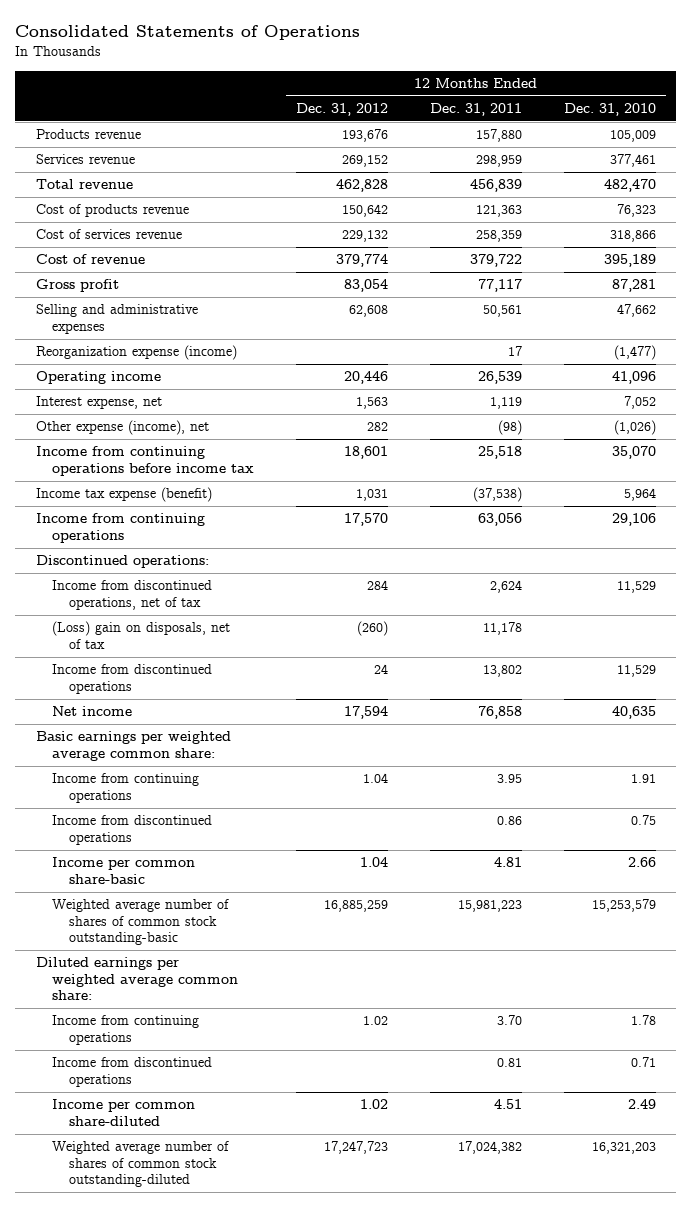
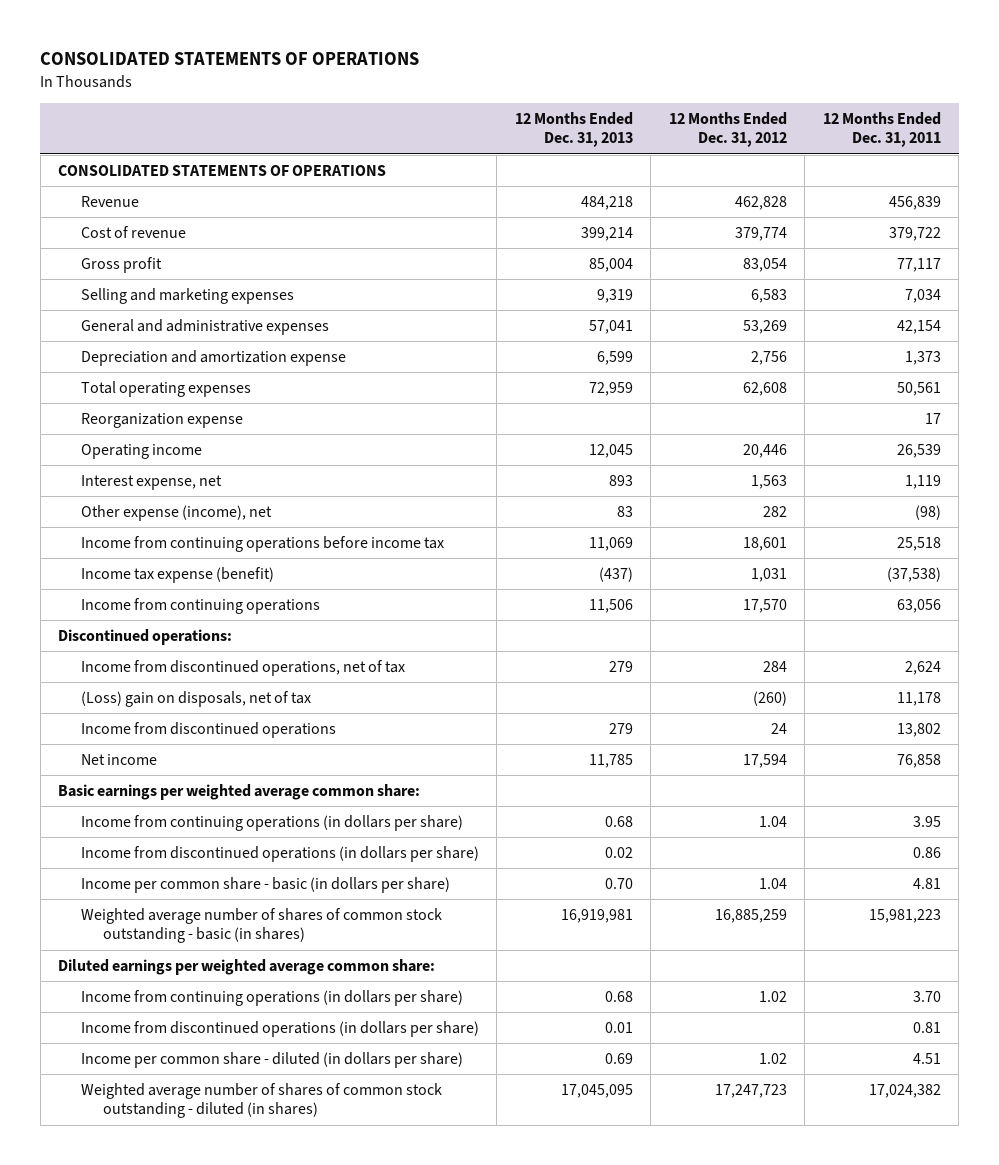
[15,25,361,41] Consolidated Statements of Operations -> [40,52,420,66] CONSOLIDATED STATEMENTS OF OPERATIONS
[563,103,656,117] Dec. 31, 2010 -> none
none -> [514,111,633,148] 12 Months Ended Dec. 31, 2013
[36,129,142,140] Products revenue -> none
[36,154,136,165] Services revenue -> none
[36,204,190,218] Cost of products revenue -> none
[36,229,183,240] Cost of services revenue -> none
none -> [58,164,387,176] CONSOLIDATED STATEMENTS OF OPERATIONS
[36,179,134,190] Total revenue -> [80,195,139,207] Revenue
none -> [80,287,294,304] Selling and marketing expenses
none -> [80,318,329,335] General and administrative expenses
none -> [80,349,346,366] Depreciation and amortization expense
[36,304,199,334] Selling and administrative expenses -> [80,380,251,397] Total operating expenses
[36,345,238,361] Reorganization expense (income) -> [80,412,243,428] Reorganization expense
[52,773,200,803] Income from continuing operations -> [80,814,463,831] Income from continuing operations (in dollars per share)
[52,815,213,845] Income from discontinued operations -> [80,845,479,862] Income from discontinued operations (in dollars per share)
[52,857,196,884] Income per common share-basic -> [80,876,450,893] Income per common share - basic (in dollars per share)
[52,899,230,946] Weighted average number of shares of common stock outstanding-basic -> [80,907,442,944] Weighted average number of shares of common stock outstanding - basic (in shares)
[52,1015,200,1045] Income from continuing operations -> [80,989,463,1006] Income from continuing operations (in dollars per share)
[52,1057,213,1087] Income from discontinued operations -> [80,1020,479,1037] Income from discontinued operations (in dollars per share)
[52,1099,196,1126] Income per common share-diluted -> [80,1051,463,1068] Income per common share - diluted (in dollars per share)
[52,1141,230,1188] Weighted average number of shares of common stock outstanding-diluted -> [80,1082,442,1119] Weighted average number of shares of common stock outstanding - diluted (in shares)

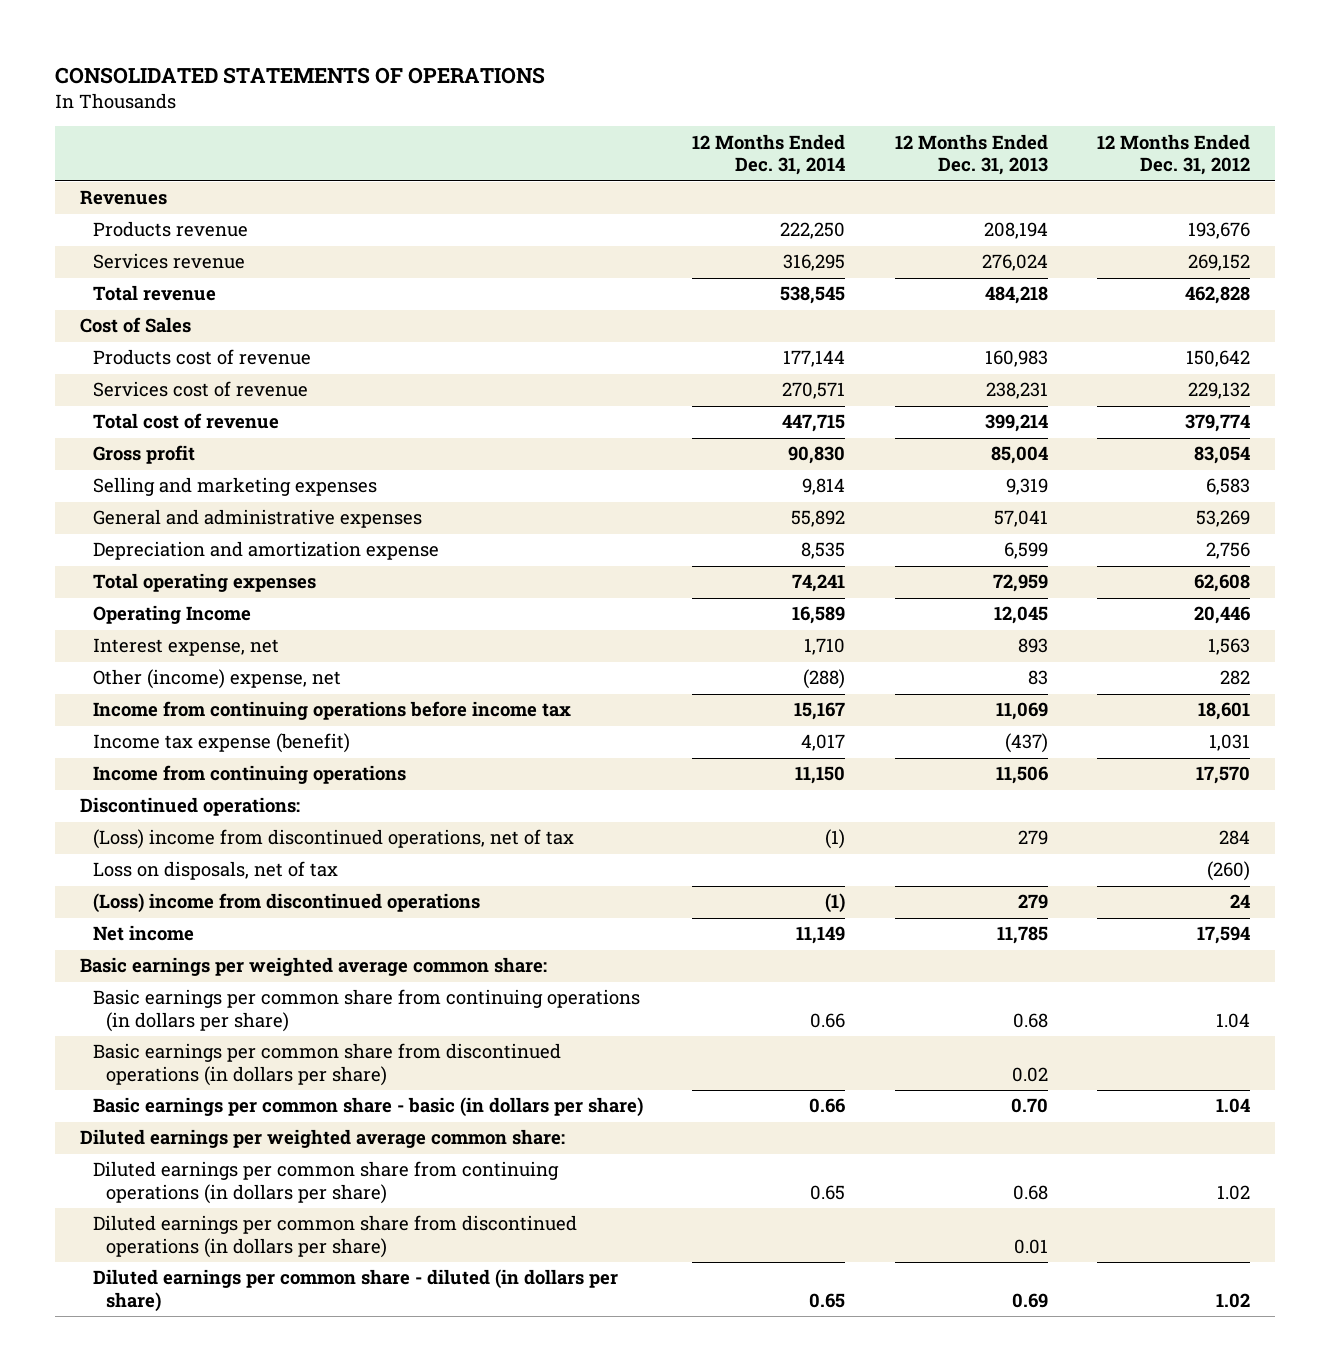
[822,111,941,148] 12 Months Ended Dec. 31, 2011 -> none
none -> [692,133,846,176] 12 Months Ended Dec. 31, 2014
[58,164,387,176] CONSOLIDATED STATEMENTS OF OPERATIONS -> none
none -> [79,190,167,206] Revenues
none -> [92,221,248,238] Products revenue
none -> [92,253,245,270] Services revenue
[80,195,139,207] Revenue -> [92,285,216,302] Total revenue
none -> [79,317,191,334] Cost of Sales
none -> [92,349,311,366] Products cost of revenue
none -> [92,381,308,398] Services cost of revenue
[80,225,186,238] Cost of revenue -> [92,413,279,430] Total cost of revenue
[80,412,243,428] Reorganization expense -> none
[80,443,202,459] Operating income -> [92,605,251,625] Operating Income
[80,504,272,521] Other expense (income), net -> [92,669,341,690] Other (income) expense, net
[80,659,405,676] Income from discontinued operations, net of tax -> [92,829,574,850] (Loss) income from discontinued operations, net of tax
[80,690,311,707] (Loss) gain on disposals, net of tax -> [92,861,338,881] Loss on disposals, net of tax
[80,721,336,738] Income from discontinued operations -> [92,893,480,914] (Loss) income from discontinued operations
[80,907,442,944] Weighted average number of shares of common stock outstanding - basic (in shares) -> none
[80,814,463,831] Income from continuing operations (in dollars per share) -> [92,989,640,1032] Basic earnings per common share from continuing operations (in dollars per share)
[80,845,479,862] Income from discontinued operations (in dollars per share) -> [92,1043,561,1086] Basic earnings per common share from discontinued operations (in dollars per share)
[80,876,450,893] Income per common share - basic (in dollars per share) -> [92,1097,643,1118] Basic earnings per common share - basic (in dollars per share)
[80,1082,442,1119] Weighted average number of shares of common stock outstanding - diluted (in shares) -> none
[80,989,463,1006] Income from continuing operations (in dollars per share) -> [92,1161,559,1204] Diluted earnings per common share from continuing operations (in dollars per share)
[80,1020,479,1037] Income from discontinued operations (in dollars per share) -> [92,1215,577,1258] Diluted earnings per common share from discontinued operations (in dollars per share)
[80,1051,463,1068] Income per common share - diluted (in dollars per share) -> [92,1269,618,1312] Diluted earnings per common share - diluted (in dollars per share)

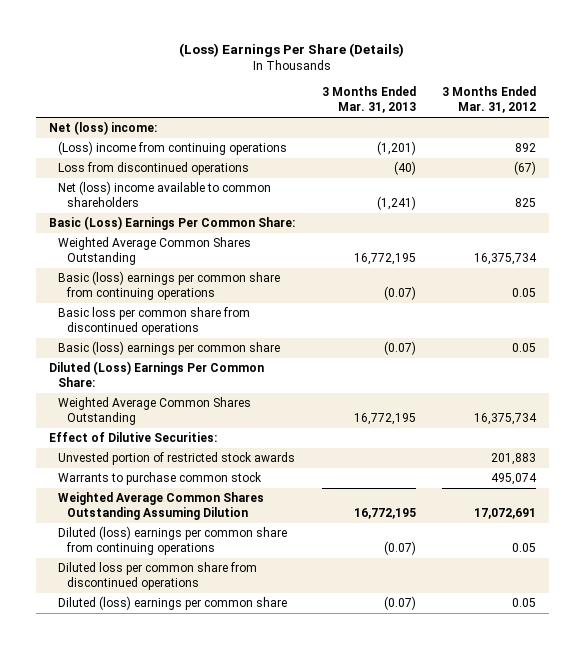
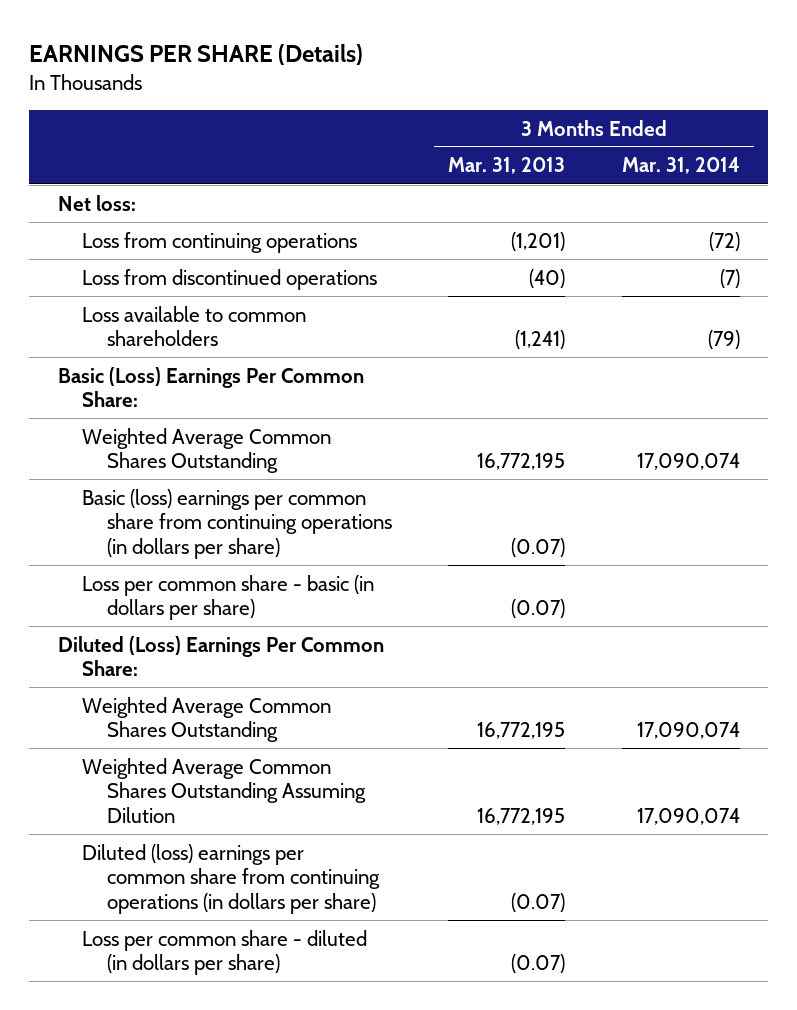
[179,43,405,58] (Loss) Earnings Per Share (Details) -> [29,43,364,65] EARNINGS PER SHARE (Details)
[442,86,537,114] 3 Months Ended Mar. 31, 2012 -> none
none -> [621,157,740,175] Mar. 31, 2014
[48,121,157,136] Net (loss) income: -> [57,194,136,211] Net loss:
[57,141,287,156] (Loss) income from continuing operations -> [82,231,358,253] Loss from continuing operations
[57,181,271,208] Net (loss) income available to common shareholders -> [82,305,307,347] Loss available to common shareholders
[57,307,250,336] Basic loss per common share from discontinued operations -> none
[57,271,280,301] Basic (loss) earnings per common share from continuing operations -> [82,488,392,559] Basic (loss) earnings per common share from continuing operations (in dollars per share)
[57,341,280,356] Basic (loss) earnings per common share -> [82,574,375,621] Loss per common share - basic (in dollars per share)
[48,432,217,443] Effect of Dilutive Securities: -> none
[57,452,295,466] Unvested portion of restricted stock awards -> none
[57,472,262,486] Warrants to purchase common stock -> none
[57,562,257,591] Diluted loss per common share from discontinued operations -> none
[57,526,287,556] Diluted (loss) earnings per common share from continuing operations -> [82,843,380,914] Diluted (loss) earnings per common share from continuing operations (in dollars per share)
[57,596,287,611] Diluted (loss) earnings per common share -> [82,929,368,976] Loss per common share - diluted (in dollars per share)

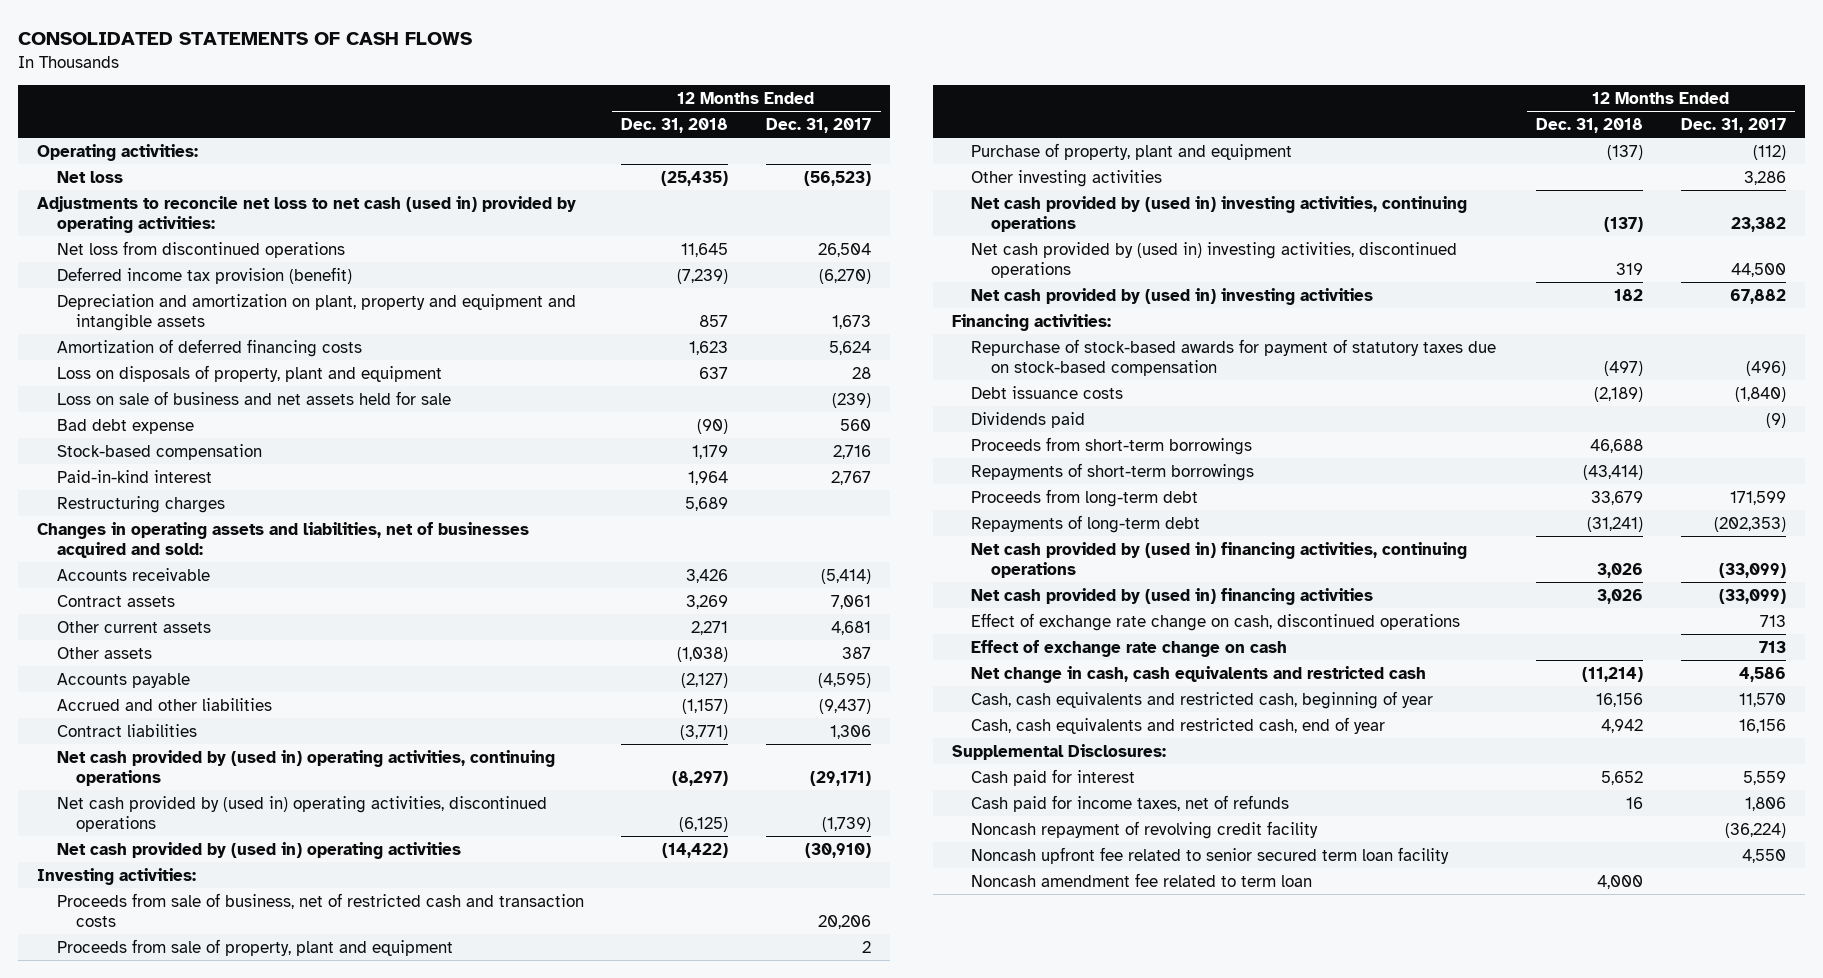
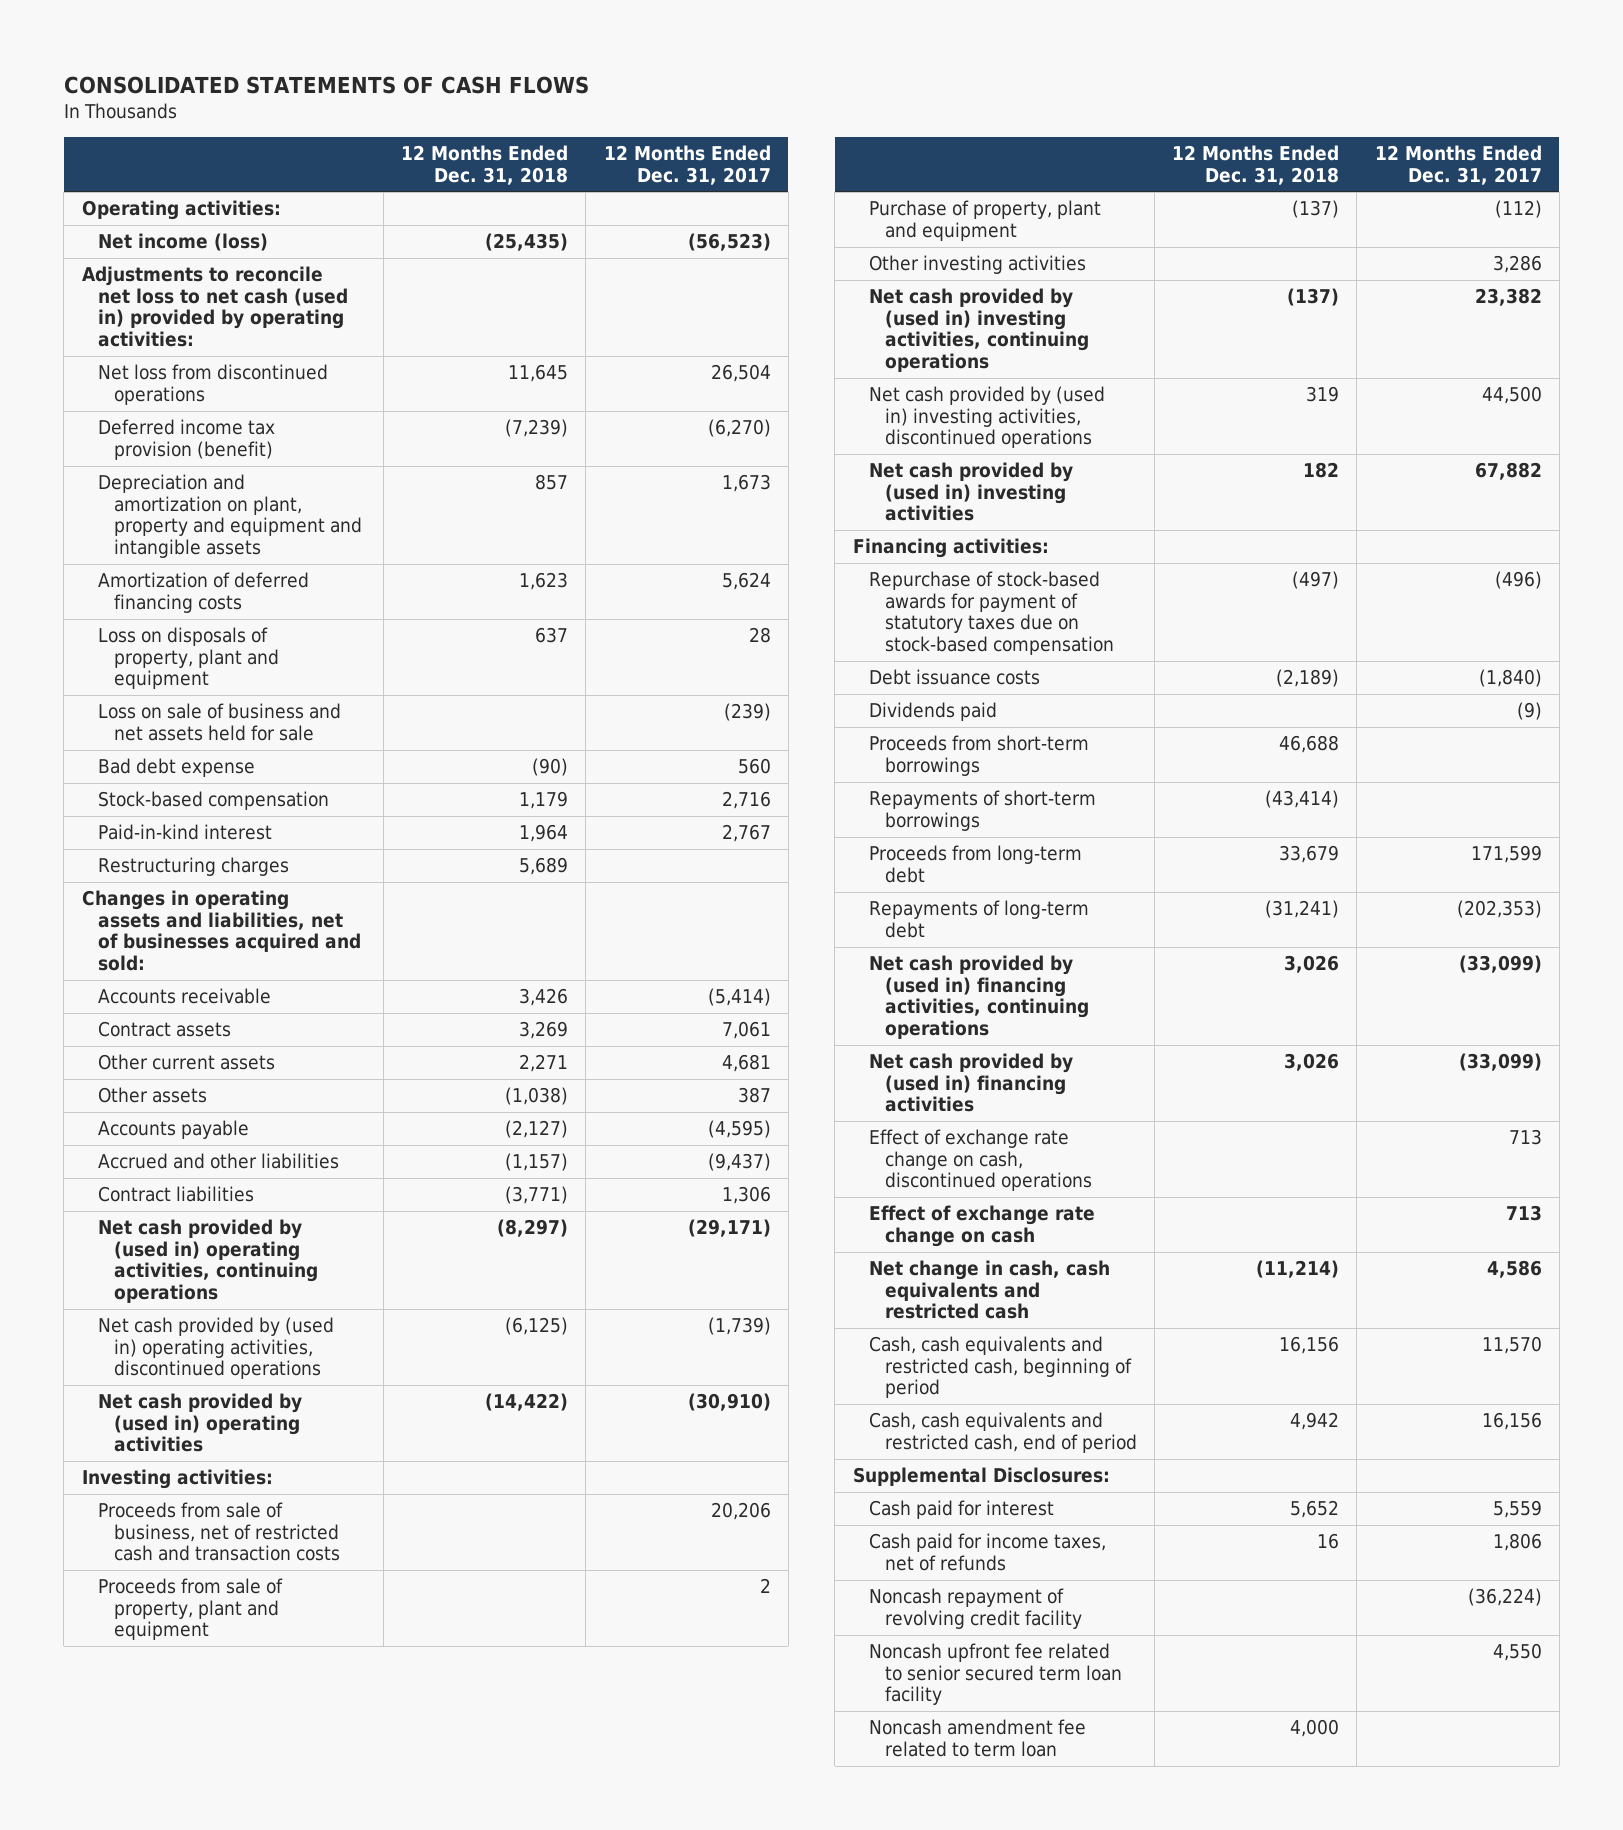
[56,170,123,183] Net loss -> [97,233,268,252] Net income (loss)
[971,690,1434,709] Cash, cash equivalents and restricted cash, beginning of year -> [868,1336,1132,1399] Cash, cash equivalents and restricted cash, beginning of period
[971,716,1386,734] Cash, cash equivalents and restricted cash, end of year -> [868,1412,1137,1453] Cash, cash equivalents and restricted cash, end of period

